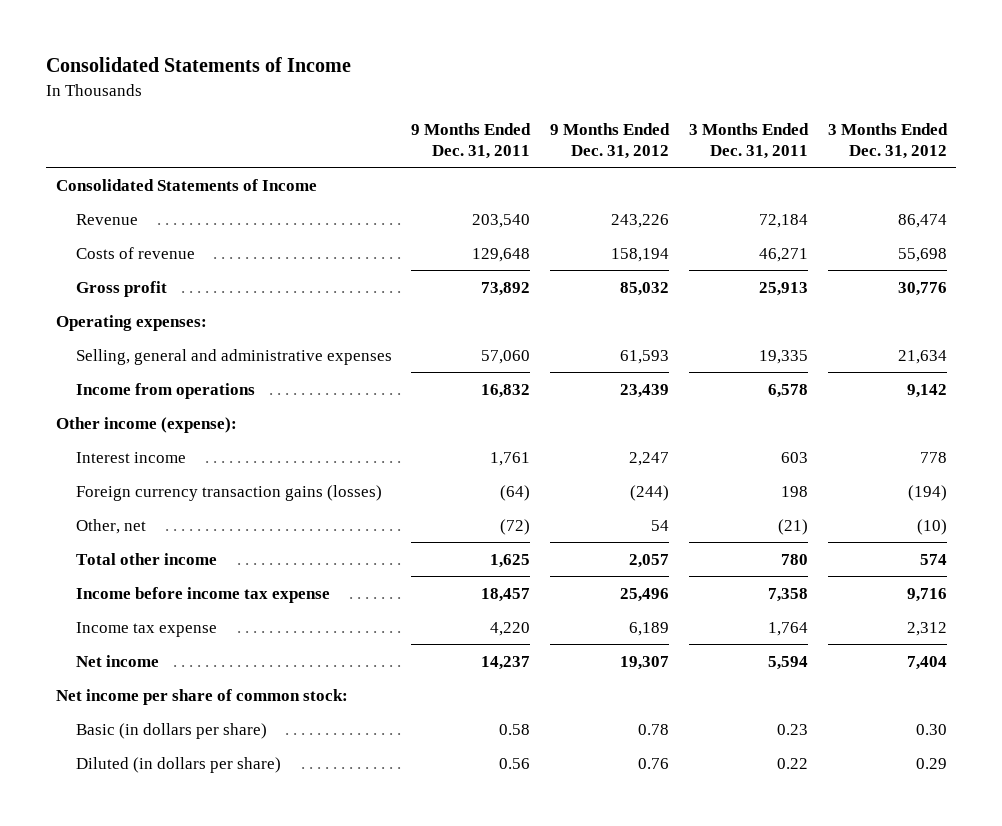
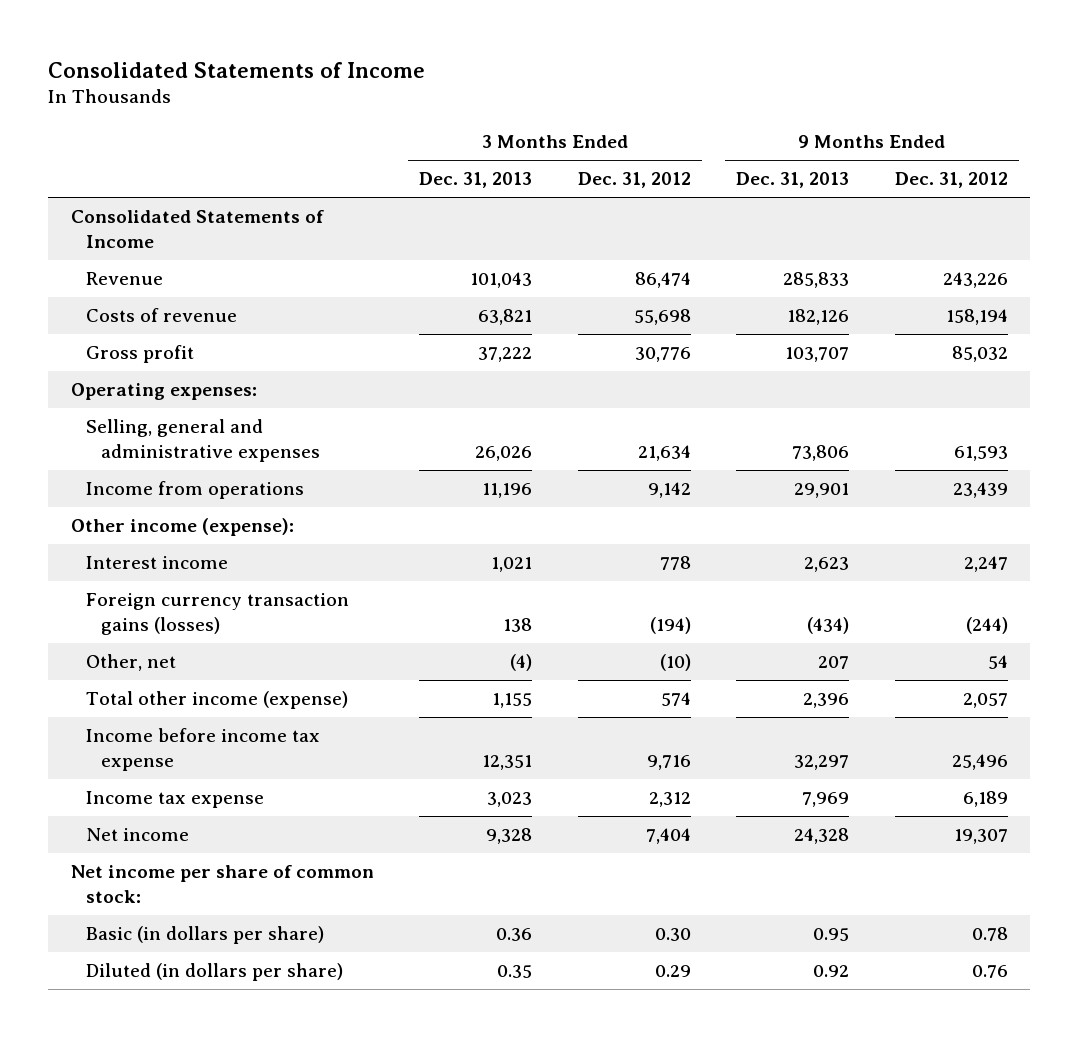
[411,123,532,159] 9 Months Ended Dec. 31, 2011 -> none
[688,123,809,159] 3 Months Ended Dec. 31, 2011 -> none
none -> [419,172,533,189] Dec. 31, 2013
none -> [736,172,850,189] Dec. 31, 2013
[75,552,217,565] Total other income -> [85,691,348,710] Total other income (expense)

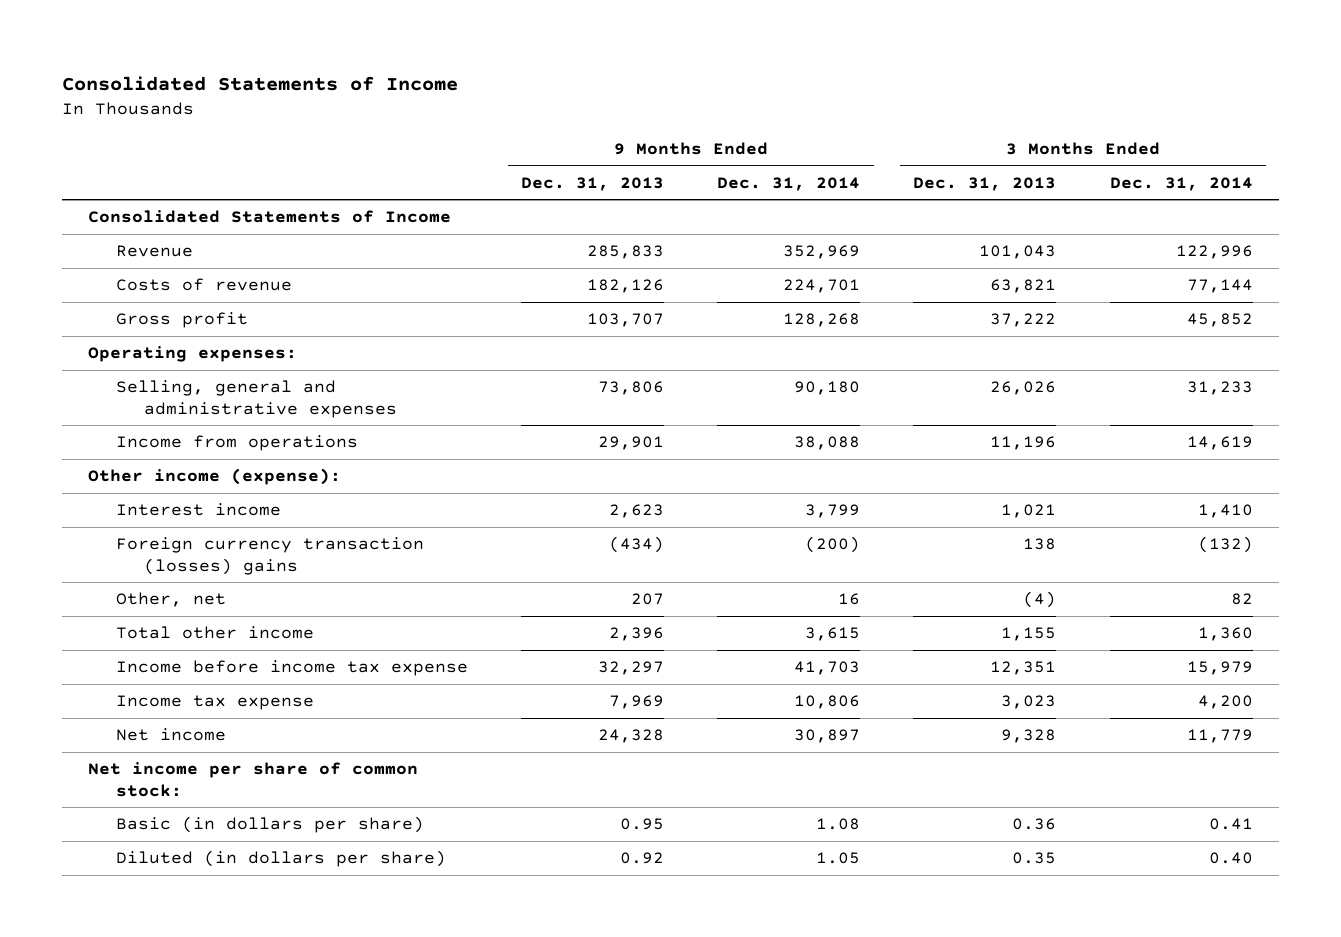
[577,172,691,189] Dec. 31, 2012 -> none
[894,172,1008,189] Dec. 31, 2012 -> none
none -> [717,176,861,191] Dec. 31, 2014
none -> [1109,176,1253,191] Dec. 31, 2014
[85,593,349,635] Foreign currency transaction gains (losses) -> [116,537,425,575] Foreign currency transaction (losses) gains
[85,691,348,710] Total other income (expense) -> [116,626,315,640] Total other income

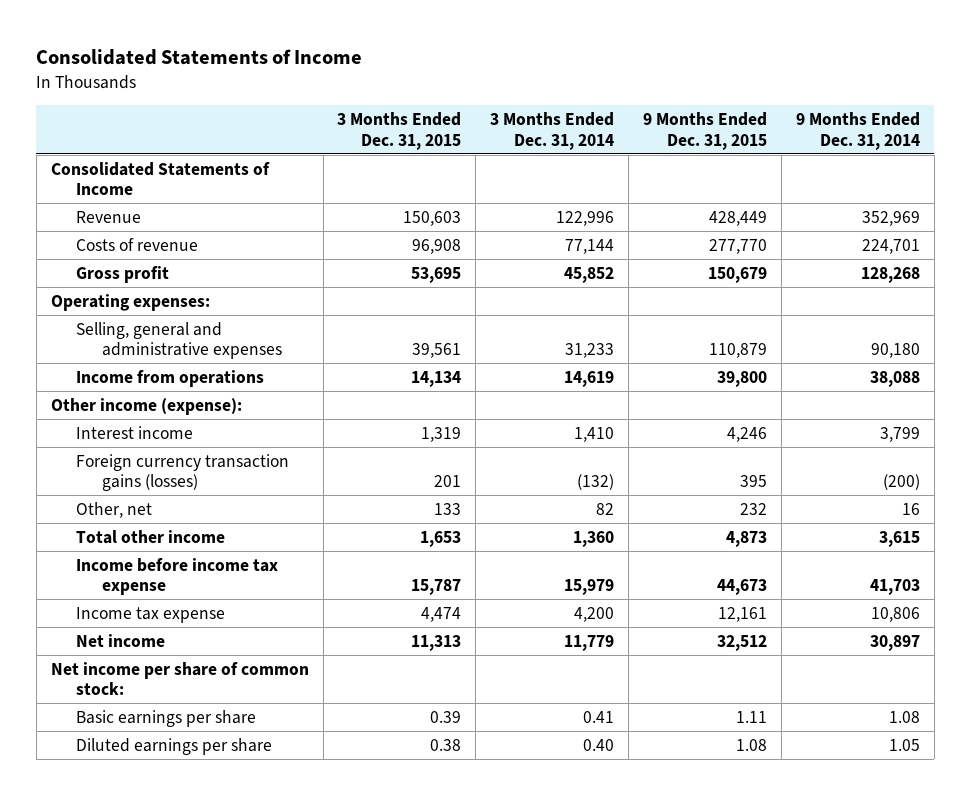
[521,176,665,191] Dec. 31, 2013 -> none
[913,176,1057,191] Dec. 31, 2013 -> none
none -> [337,112,462,150] 3 Months Ended Dec. 31, 2015
none -> [642,112,767,150] 9 Months Ended Dec. 31, 2015
[116,537,425,575] Foreign currency transaction (losses) gains -> [76,453,290,492] Foreign currency transaction gains (losses)
[116,816,425,834] Basic (in dollars per share) -> [76,709,257,727] Basic earnings per share
[116,850,447,868] Diluted (in dollars per share) -> [76,737,273,755] Diluted earnings per share

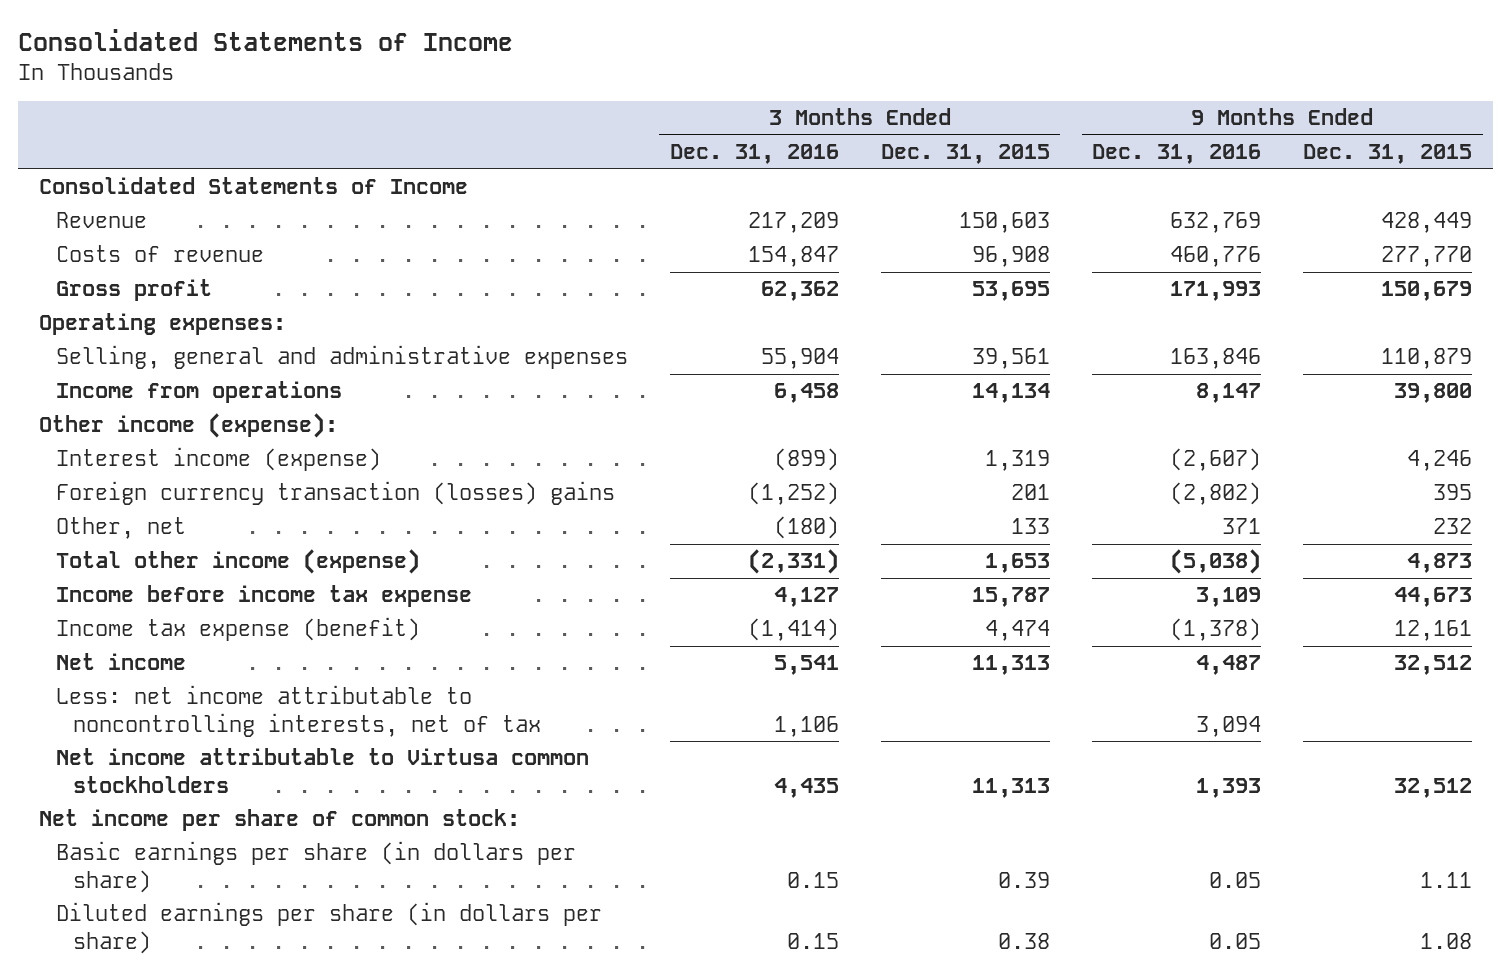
[490,112,615,150] 3 Months Ended Dec. 31, 2014 -> none
[795,112,920,150] 9 Months Ended Dec. 31, 2014 -> none
none -> [669,144,839,165] Dec. 31, 2016
none -> [1092,144,1262,165] Dec. 31, 2016
[76,425,194,439] Interest income -> [55,447,381,472] Interest income (expense)
[76,453,290,492] Foreign currency transaction gains (losses) -> [55,481,615,506] Foreign currency transaction (losses) gains
[76,529,226,544] Total other income -> [55,549,420,575] Total other income (expense)
[76,606,226,623] Income tax expense -> [55,617,420,642] Income tax expense (benefit)
none -> [55,685,541,738] Less: net income attributable to noncontrolling interests, net of tax
none -> [55,748,589,794] Net income attributable to Virtusa common stockholders
[76,709,257,727] Basic earnings per share -> [55,841,576,894] Basic earnings per share (in dollars per share)
[76,737,273,755] Diluted earnings per share -> [55,902,602,955] Diluted earnings per share (in dollars per share)

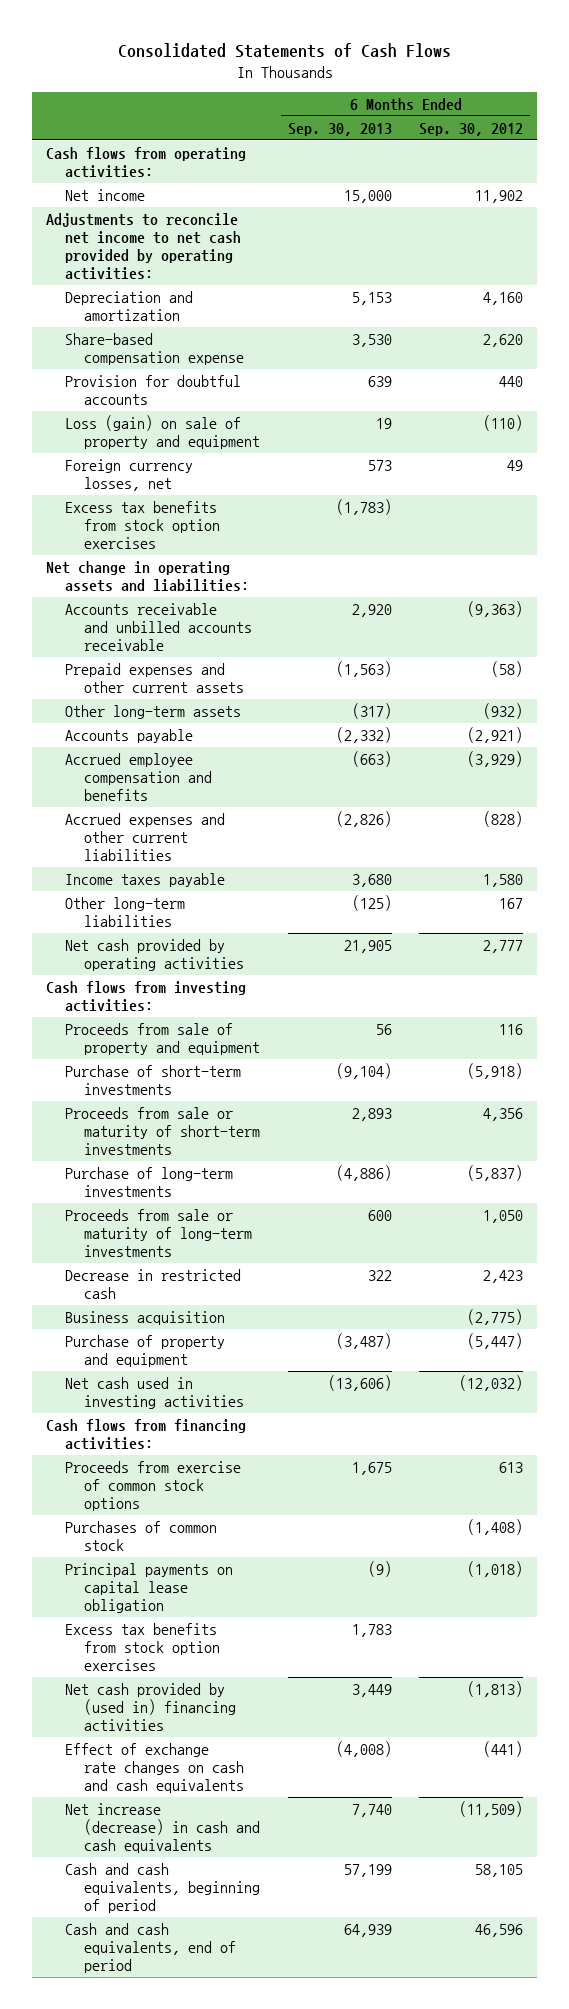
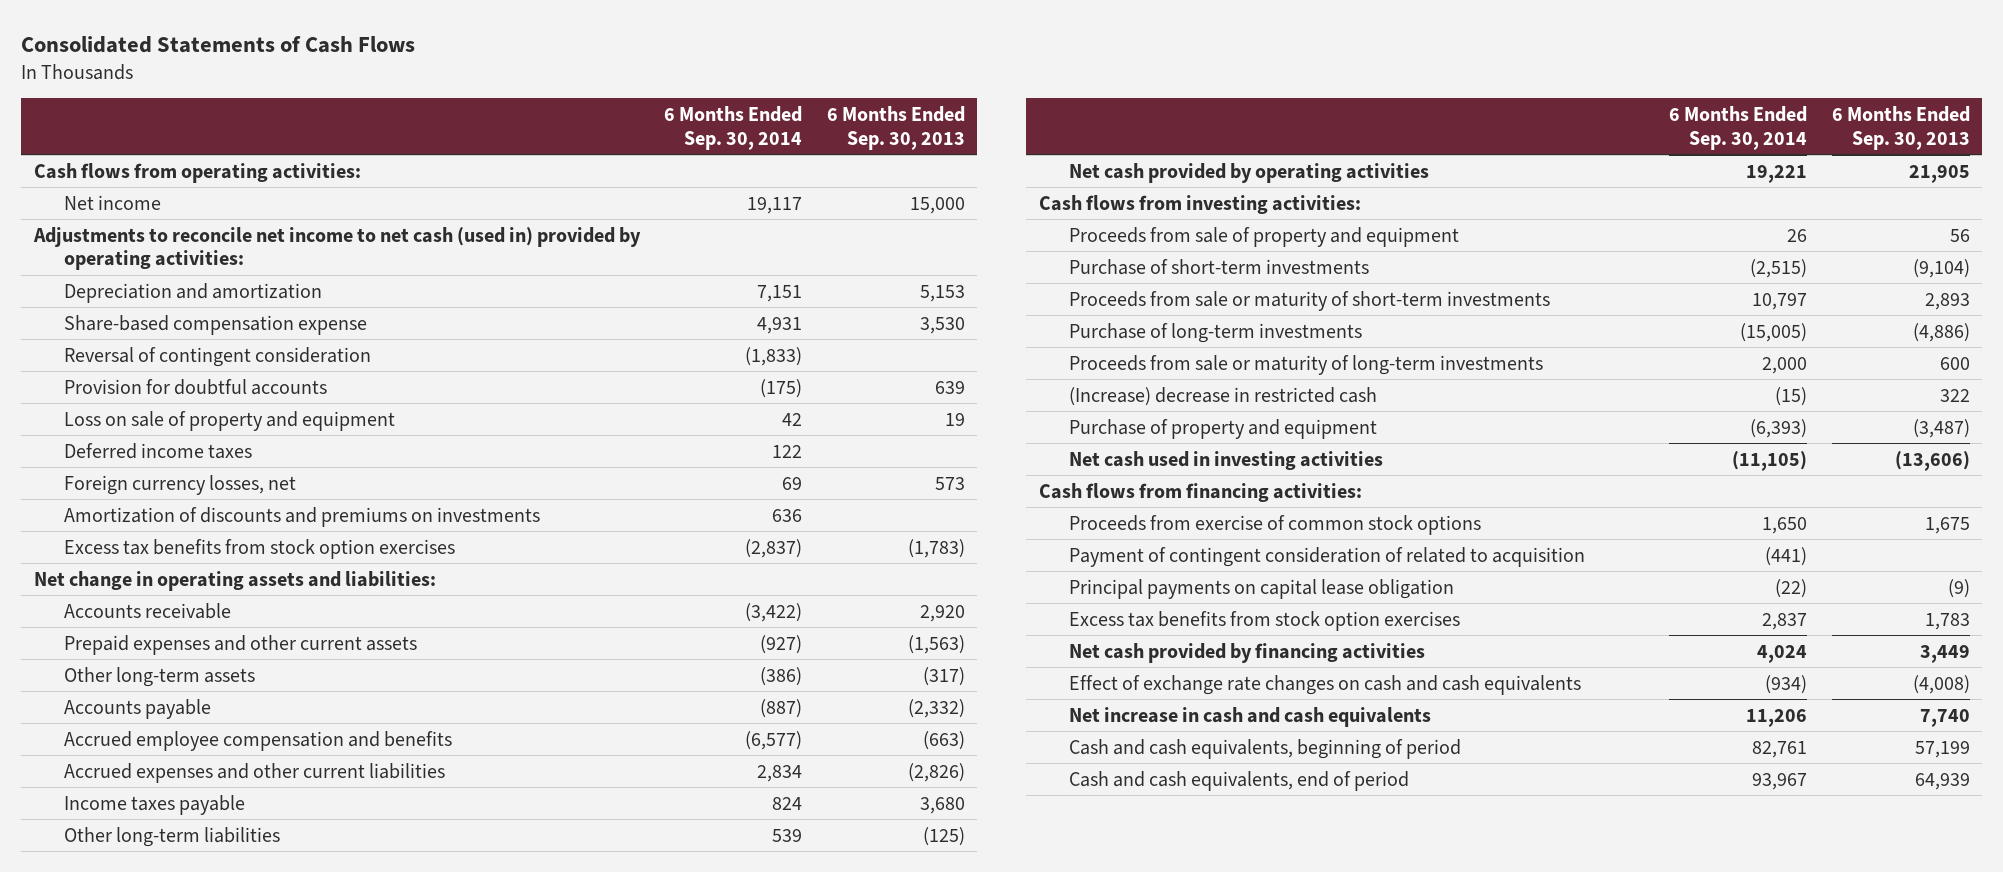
[419,122,524,136] Sep. 30, 2012 -> none
none -> [664,106,803,150] 6 Months Ended Sep. 30, 2014
[45,212,242,280] Adjustments to reconcile net income to net cash provided by operating activities: -> [32,226,641,271] Adjustments to reconcile net income to net cash (used in) provided by operating activities:
none -> [64,346,372,367] Reversal of contingent consideration
[65,414,261,449] Loss (gain) on sale of property and equipment -> [64,410,396,431] Loss on sale of property and equipment
none -> [64,442,253,459] Deferred income taxes
none -> [64,506,541,527] Amortization of discounts and premiums on investments
[65,602,253,651] Accounts receivable and unbilled accounts receivable -> [64,602,232,619] Accounts receivable
[65,1310,226,1325] Business acquisition -> none
[65,1268,242,1299] Decrease in restricted cash -> [1069,386,1378,406] (Increase) decrease in restricted cash
[65,1520,218,1551] Purchases of common stock -> none
none -> [1069,546,1586,567] Payment of contingent consideration of related to acquisition
[65,1682,237,1731] Net cash provided by (used in) financing activities -> [1069,642,1426,663] Net cash provided by financing activities
[65,1802,261,1853] Net increase (decrease) in cash and cash equivalents -> [1069,706,1432,727] Net increase in cash and cash equivalents

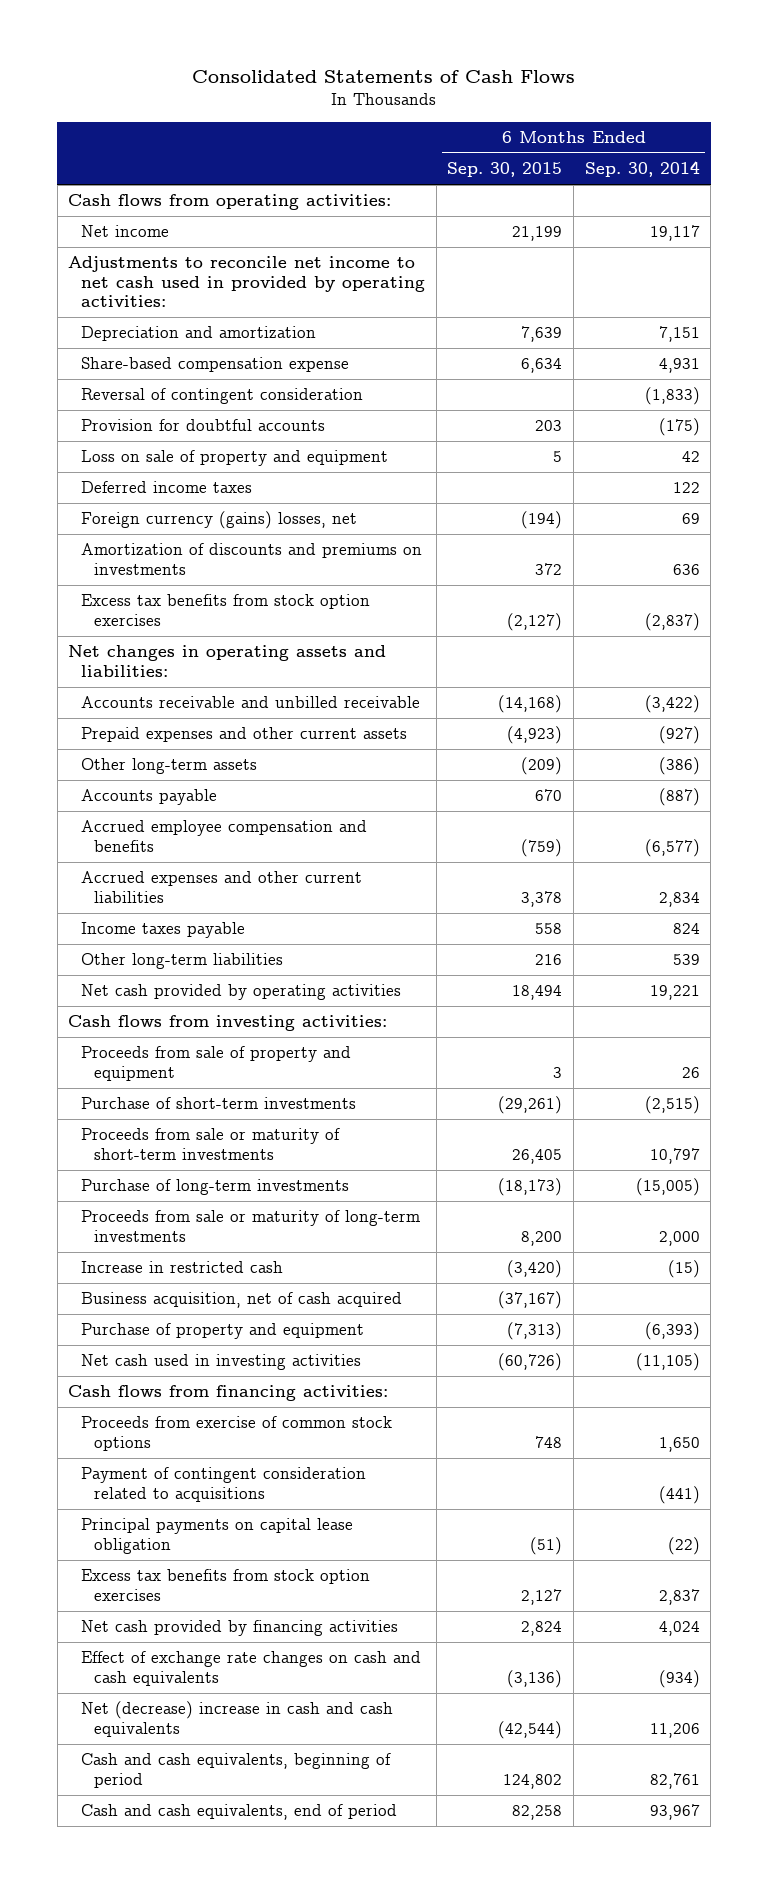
[826,106,965,150] 6 Months Ended Sep. 30, 2013 -> none
none -> [447,162,563,178] Sep. 30, 2015
[32,226,641,271] Adjustments to reconcile net income to net cash (used in) provided by operating activities: -> [68,256,426,307] Adjustments to reconcile net income to net cash used in provided by operating activities:
[64,474,297,495] Foreign currency losses, net -> [81,511,358,530] Foreign currency (gains) losses, net
[33,570,436,591] Net change in operating assets and liabilities: -> [68,645,387,677] Net changes in operating assets and liabilities:
[64,602,232,619] Accounts receivable -> [81,696,421,709] Accounts receivable and unbilled receivable
[1069,386,1378,406] (Increase) decrease in restricted cash -> [81,1261,284,1274] Increase in restricted cash
none -> [81,1292,403,1309] Business acquisition, net of cash acquired
[1069,546,1586,567] Payment of contingent consideration of related to acquisition -> [81,1467,367,1502] Payment of contingent consideration related to acquisitions
[1069,706,1432,727] Net increase in cash and cash equivalents -> [81,1701,394,1737] Net (decrease) increase in cash and cash equivalents

